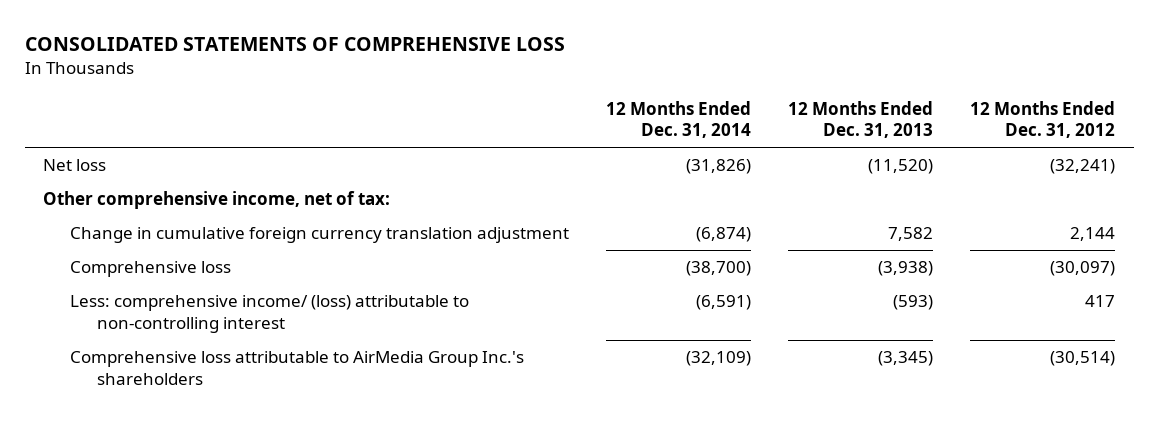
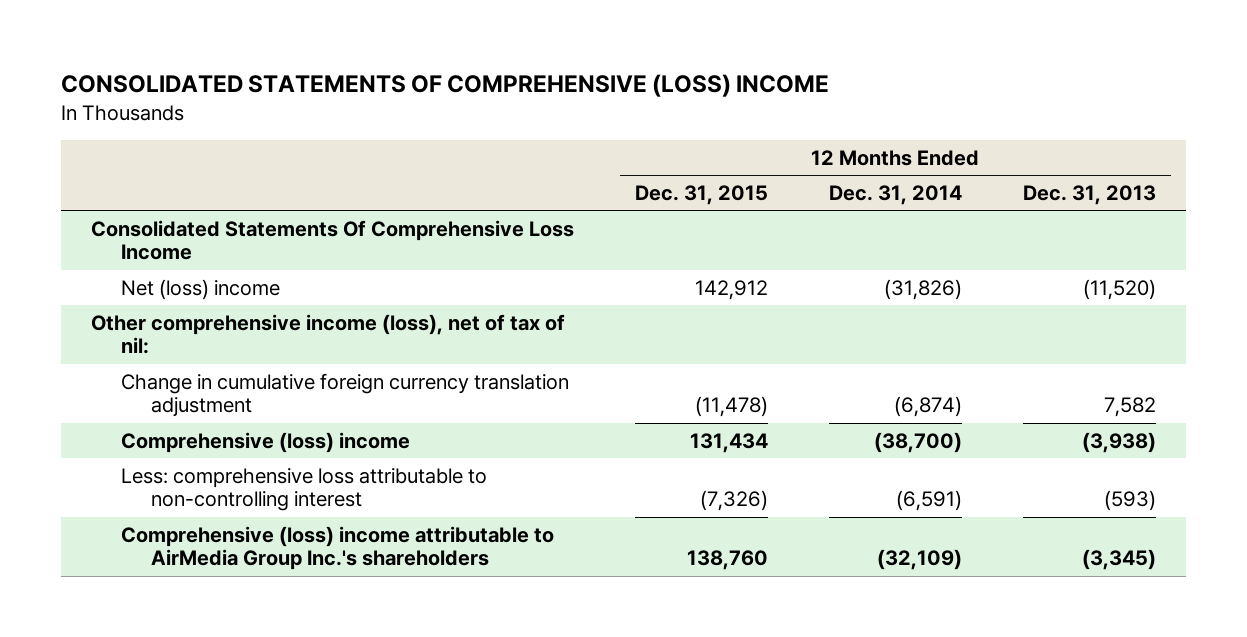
[24,37,565,52] CONSOLIDATED STATEMENTS OF COMPREHENSIVE LOSS -> [60,74,829,98] CONSOLIDATED STATEMENTS OF COMPREHENSIVE (LOSS) INCOME
[970,100,1116,139] 12 Months Ended Dec. 31, 2012 -> none
none -> [635,184,769,205] Dec. 31, 2015
none -> [91,219,575,261] Consolidated Statements Of Comprehensive Loss Income
[43,159,107,172] Net loss -> [120,278,280,300] Net (loss) income
[43,191,391,210] Other comprehensive income, net of tax: -> [91,313,566,355] Other comprehensive income (loss), net of tax of nil:
[70,261,232,278] Comprehensive loss -> [120,431,410,453] Comprehensive (loss) income
[70,295,470,333] Less: comprehensive income/ (loss) attributable to non-controlling interest -> [120,467,487,512] Less: comprehensive loss attributable to non-controlling interest
[70,351,525,385] Comprehensive loss attributable to AirMedia Group Inc.'s shareholders -> [120,525,554,571] Comprehensive (loss) income attributable to AirMedia Group Inc.'s shareholders

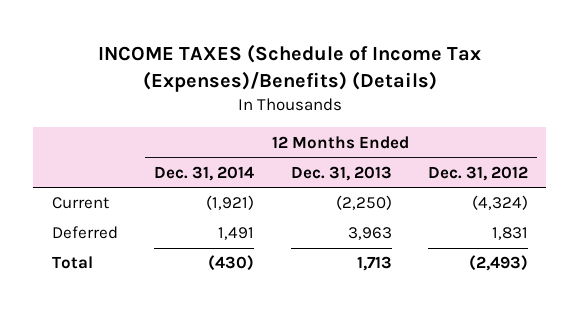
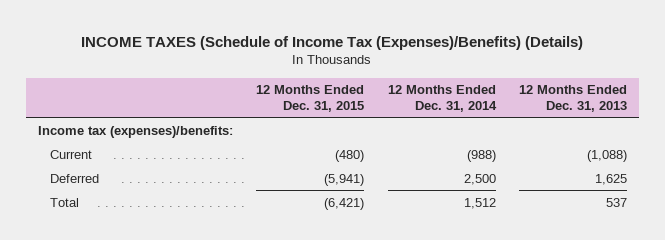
[427,165,528,181] Dec. 31, 2012 -> none
none -> [256,85,365,112] 12 Months Ended Dec. 31, 2015
none -> [37,125,233,138] Income tax (expenses)/benefits:
[206,195,255,211] (1,921) -> [466,149,496,162] (988)
[335,195,392,211] (2,250) -> [586,149,627,162] (1,088)
[218,227,255,241] 1,491 -> [463,173,496,185] 2,500
[347,227,392,241] 3,963 -> [594,173,627,185] 1,625
[208,255,255,272] (430) -> [463,197,496,209] 1,512
[356,256,392,272] 1,713 -> [605,197,627,207] 537

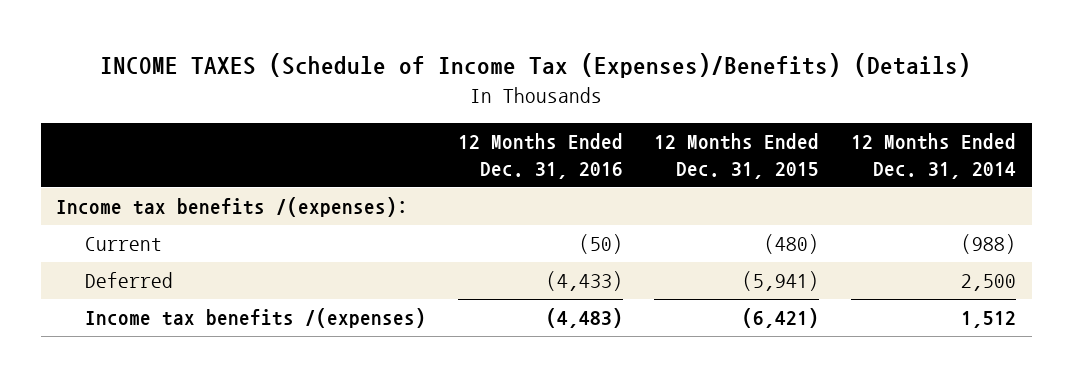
[518,85,627,112] 12 Months Ended Dec. 31, 2013 -> none
none -> [457,133,623,180] 12 Months Ended Dec. 31, 2016
[37,125,233,138] Income tax (expenses)/benefits: -> [56,197,409,218] Income tax benefits /(expenses):
[50,197,80,207] Total -> [85,308,427,329] Income tax benefits /(expenses)

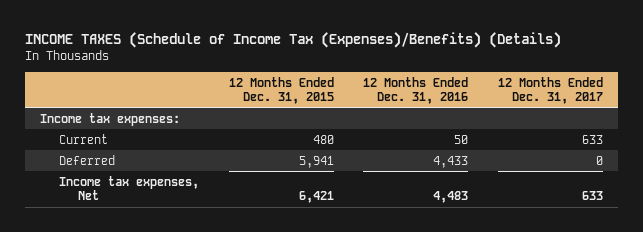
[850,133,1016,180] 12 Months Ended Dec. 31, 2014 -> none
none -> [498,76,604,105] 12 Months Ended Dec. 31, 2017
[56,197,409,218] Income tax benefits /(expenses): -> [39,112,180,126] Income tax expenses:
[578,234,623,255] (50) -> [454,134,469,144] 50
[764,234,820,255] (480) -> [312,134,334,144] 480
[545,271,623,292] (4,433) -> [433,155,469,168] 4,433
[742,271,820,292] (5,941) -> [298,155,334,168] 5,941
[85,308,427,329] Income tax benefits /(expenses) -> [58,175,199,201] Income tax expenses, Net
[545,308,623,329] (4,483) -> [433,191,469,204] 4,483
[742,308,820,329] (6,421) -> [298,191,334,204] 6,421

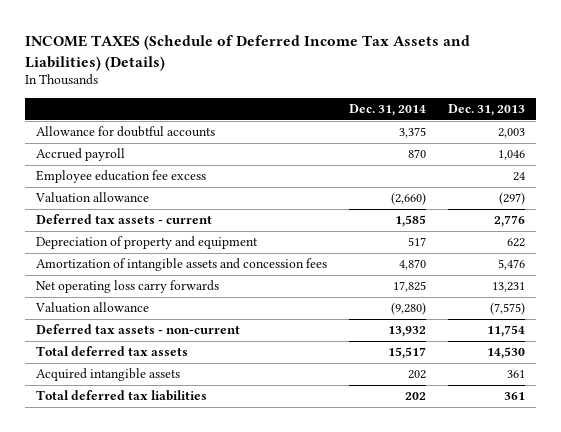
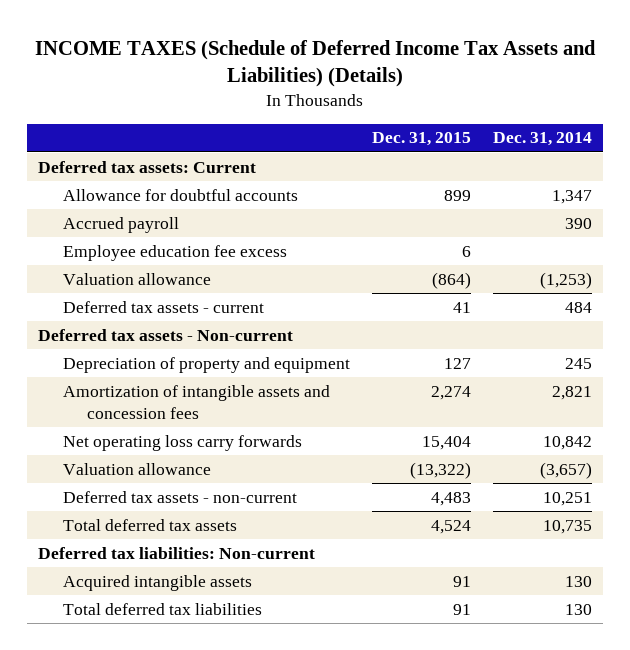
[448,104,526,117] Dec. 31, 2013 -> none
none -> [371,132,471,147] Dec. 31, 2015
none -> [38,160,257,173] Deferred tax assets: Current
[399,127,427,139] 3,375 -> [551,189,592,204] 1,347
[408,149,427,159] 870 -> [564,217,592,229] 390
[391,192,427,206] (2,660) -> [539,271,592,289] (1,253)
[395,215,427,228] 1,585 -> [564,301,592,313] 484
none -> [38,328,294,341] Deferred tax assets - Non-current
[408,237,427,247] 517 -> [564,357,592,369] 245
[399,259,427,271] 4,870 -> [551,385,592,400] 2,821
[393,281,427,293] 17,825 -> [542,435,592,450] 10,842
[391,302,427,316] (9,280) -> [539,461,592,479] (3,657)
[388,326,427,338] 13,932 -> [542,491,592,506] 10,251
[388,347,427,360] 15,517 -> [542,519,592,534] 10,735
none -> [38,546,316,559] Deferred tax liabilities: Non-current
[408,370,427,380] 202 -> [564,575,592,587] 130
[405,392,427,401] 202 -> [564,603,592,615] 130

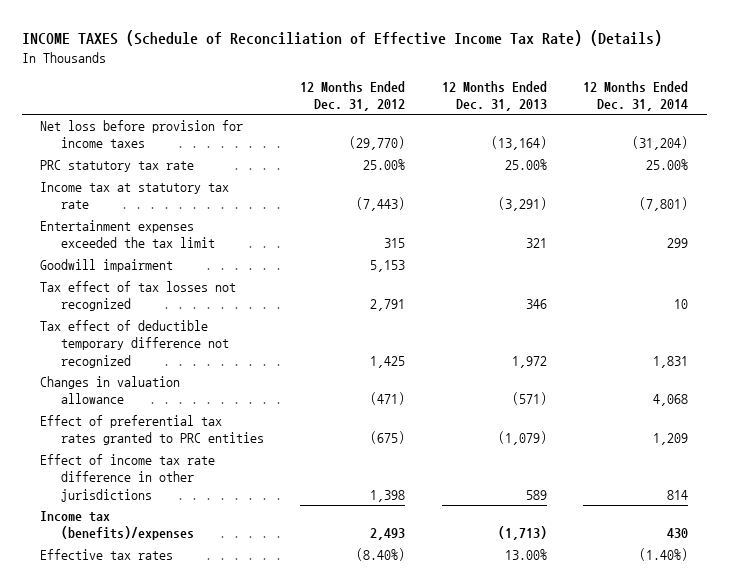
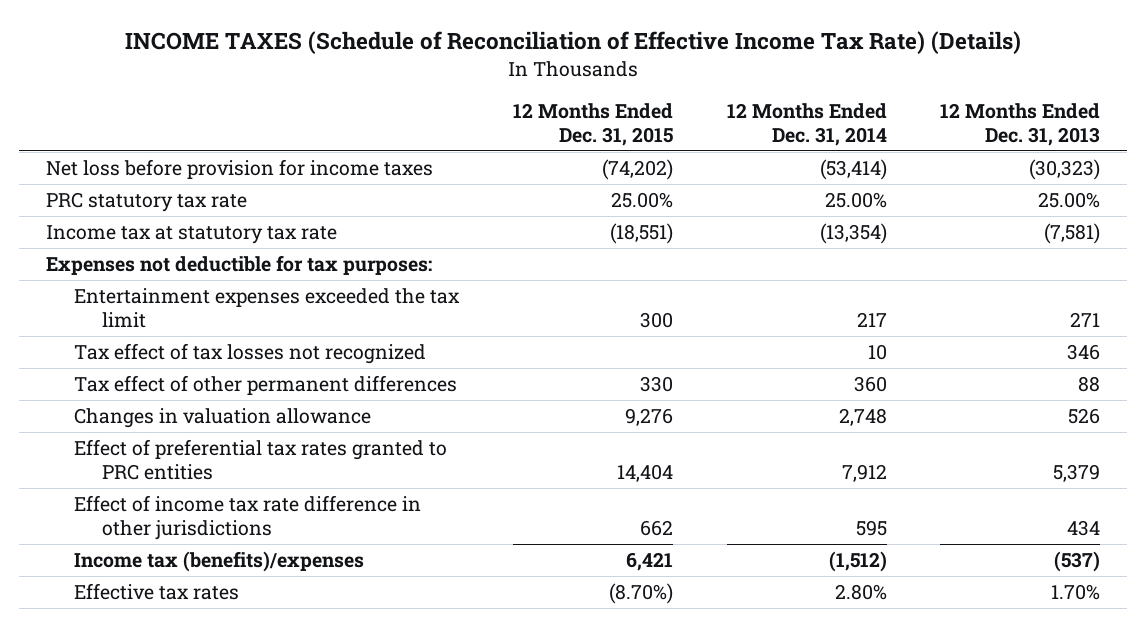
[300,80,406,111] 12 Months Ended Dec. 31, 2012 -> none
none -> [512,103,673,146] 12 Months Ended Dec. 31, 2015
[490,136,547,151] (13,164) -> [1029,159,1101,181] (30,323)
[632,136,689,151] (31,204) -> [819,159,887,181] (53,414)
[40,259,174,273] Goodwill impairment -> none
[497,197,547,212] (3,291) -> [1044,223,1101,245] (7,581)
[639,197,689,212] (7,801) -> [819,223,887,245] (13,354)
none -> [45,255,432,276] Expenses not deductible for tax purposes:
[525,238,547,249] 321 -> [1070,311,1101,327] 271
[667,238,689,249] 299 -> [856,311,887,327] 217
[40,320,229,368] Tax effect of deductible temporary difference not recognized -> [73,375,457,396] Tax effect of other permanent differences
[511,355,547,368] 1,972 -> [1078,376,1101,393] 88
[653,355,689,368] 1,831 -> [853,376,887,393] 360
[511,392,547,406] (571) -> [1068,408,1101,425] 526
[653,394,689,407] 4,068 -> [838,408,887,427] 2,748
[497,431,547,446] (1,079) -> [1053,463,1101,482] 5,379
[653,433,689,446] 1,209 -> [841,463,887,482] 7,912
[525,489,547,500] 589 -> [1067,519,1101,536] 434
[667,489,689,500] 814 -> [855,519,887,536] 595
[497,526,547,541] (1,713) -> [1054,551,1101,573] (537)
[667,528,689,539] 430 -> [828,551,887,573] (1,512)
[504,549,547,561] 13.00% -> [1051,584,1101,601] 1.70%
[639,548,689,562] (1.40%) -> [834,584,887,601] 2.80%

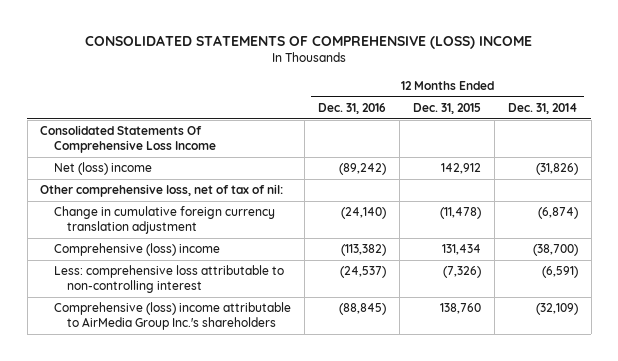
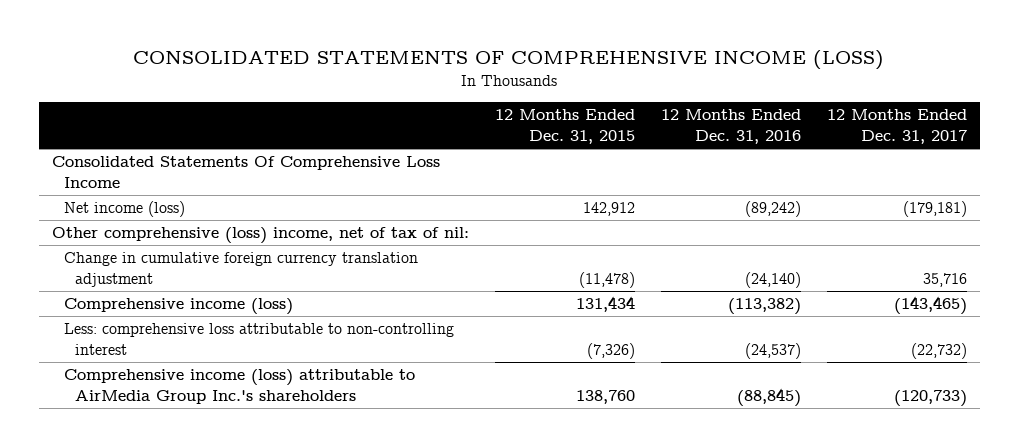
[85,34,533,49] CONSOLIDATED STATEMENTS OF COMPREHENSIVE (LOSS) INCOME -> [133,50,885,71] CONSOLIDATED STATEMENTS OF COMPREHENSIVE INCOME (LOSS)
[507,102,578,114] Dec. 31, 2014 -> none
none -> [826,109,967,145] 12 Months Ended Dec. 31, 2017
[53,162,152,176] Net (loss) income -> [63,201,185,218] Net income (loss)
[40,184,284,198] Other comprehensive loss, net of tax of nil: -> [52,227,470,245] Other comprehensive (loss) income, net of tax of nil:
[53,243,220,257] Comprehensive (loss) income -> [63,298,293,316] Comprehensive income (loss)
[53,302,291,330] Comprehensive (loss) income attributable to AirMedia Group Inc.'s shareholders -> [63,369,415,405] Comprehensive income (loss) attributable to AirMedia Group Inc.'s shareholders

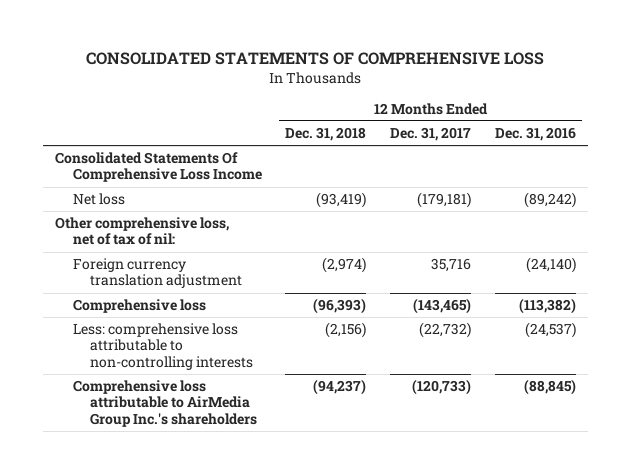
[133,50,885,71] CONSOLIDATED STATEMENTS OF COMPREHENSIVE INCOME (LOSS) -> [86,52,545,66] CONSOLIDATED STATEMENTS OF COMPREHENSIVE LOSS
[494,109,635,145] 12 Months Ended Dec. 31, 2015 -> none
none -> [285,126,367,141] Dec. 31, 2018
[63,201,185,218] Net income (loss) -> [72,193,125,206] Net loss
[52,227,470,245] Other comprehensive (loss) income, net of tax of nil: -> [54,217,229,246] Other comprehensive loss, net of tax of nil:
[63,252,418,288] Change in cumulative foreign currency translation adjustment -> [72,258,243,289] Foreign currency translation adjustment
[63,298,293,316] Comprehensive income (loss) -> [72,299,206,314] Comprehensive loss
[63,323,454,356] Less: comprehensive loss attributable to non-controlling interest -> [72,323,254,370] Less: comprehensive loss attributable to non-controlling interests
[63,369,415,405] Comprehensive income (loss) attributable to AirMedia Group Inc.'s shareholders -> [72,380,258,427] Comprehensive loss attributable to AirMedia Group Inc.'s shareholders

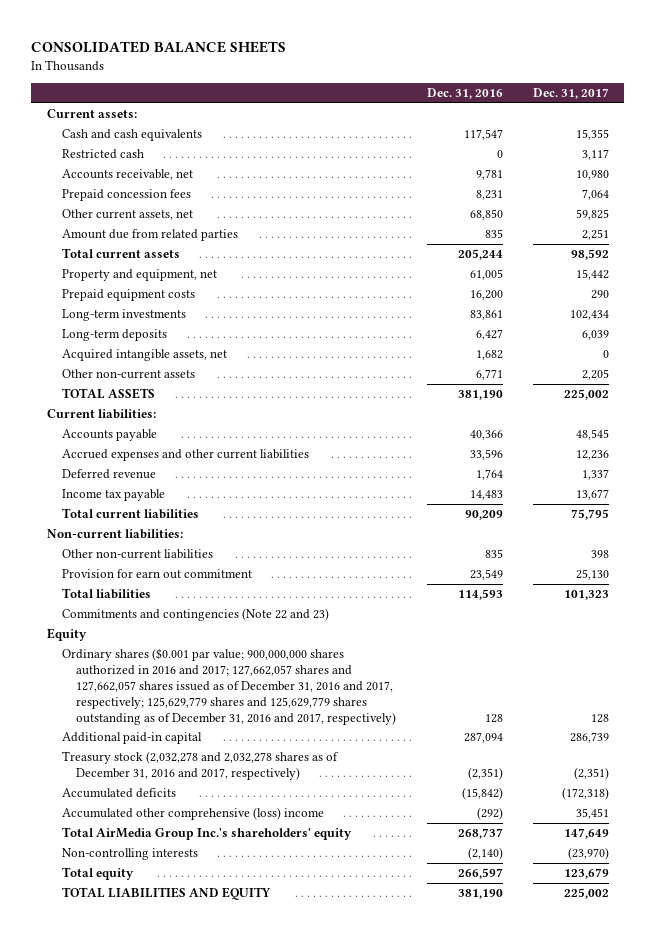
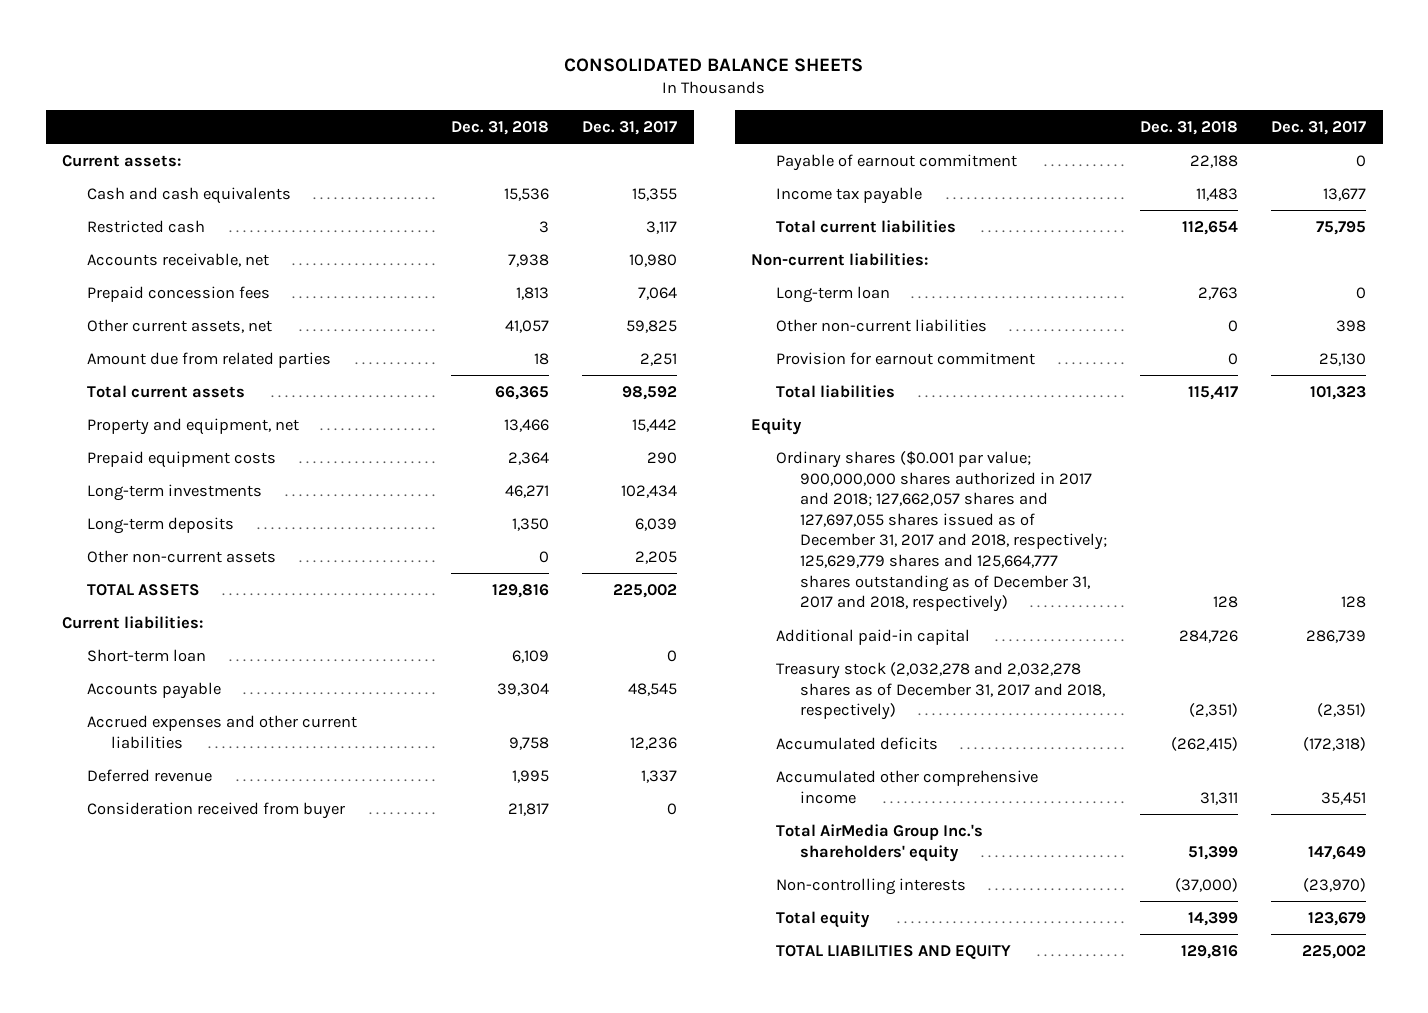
[426,88,503,100] Dec. 31, 2016 -> none
none -> [451,120,550,135] Dec. 31, 2018
[61,349,227,362] Acquired intangible assets, net -> none
none -> [86,648,206,662] Short-term loan
none -> [86,801,345,819] Consideration received from buyer
none -> [775,153,1017,171] Payable of earnout commitment
none -> [775,285,890,303] Long-term loan
[61,569,252,580] Provision for earn out commitment -> [775,351,1035,365] Provision for earnout commitment
[61,608,329,622] Commitments and contingencies (Note 22 and 23) -> none
[61,648,397,725] Ordinary shares ($0.001 par value; 900,000,000 shares authorized in 2016 and 2017; 127,662,057 shares and 127,662,057 shares issued as of December 31, 2016 and 2017, respectively; 125,629,779 shares and 125,629,779 shares outstanding as of December 31, 2016 and 2017, respectively) -> [775,450,1108,613] Ordinary shares ($0.001 par value; 900,000,000 shares authorized in 2017 and 2018; 127,662,057 shares and 127,697,055 shares issued as of December 31, 2017 and 2018, respectively; 125,629,779 shares and 125,664,777 shares outstanding as of December 31, 2017 and 2018, respectively)
[61,751,339,781] Treasury stock (2,032,278 and 2,032,278 shares as of December 31, 2016 and 2017, respectively) -> [775,661,1106,721] Treasury stock (2,032,278 and 2,032,278 shares as of December 31, 2017 and 2018, respectively)
[61,807,324,821] Accumulated other comprehensive (loss) income -> [775,769,1038,804] Accumulated other comprehensive income

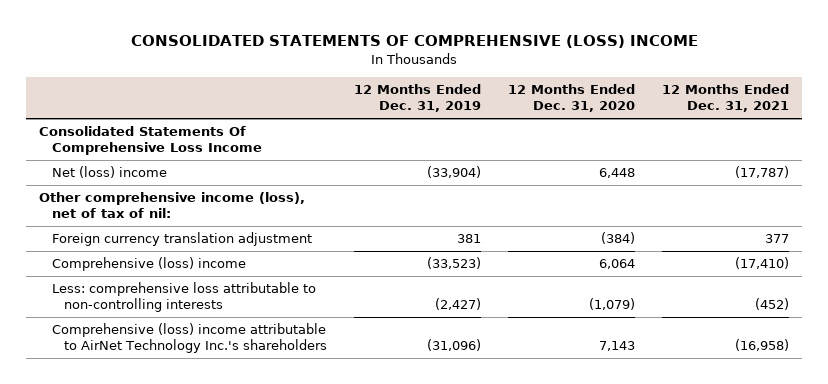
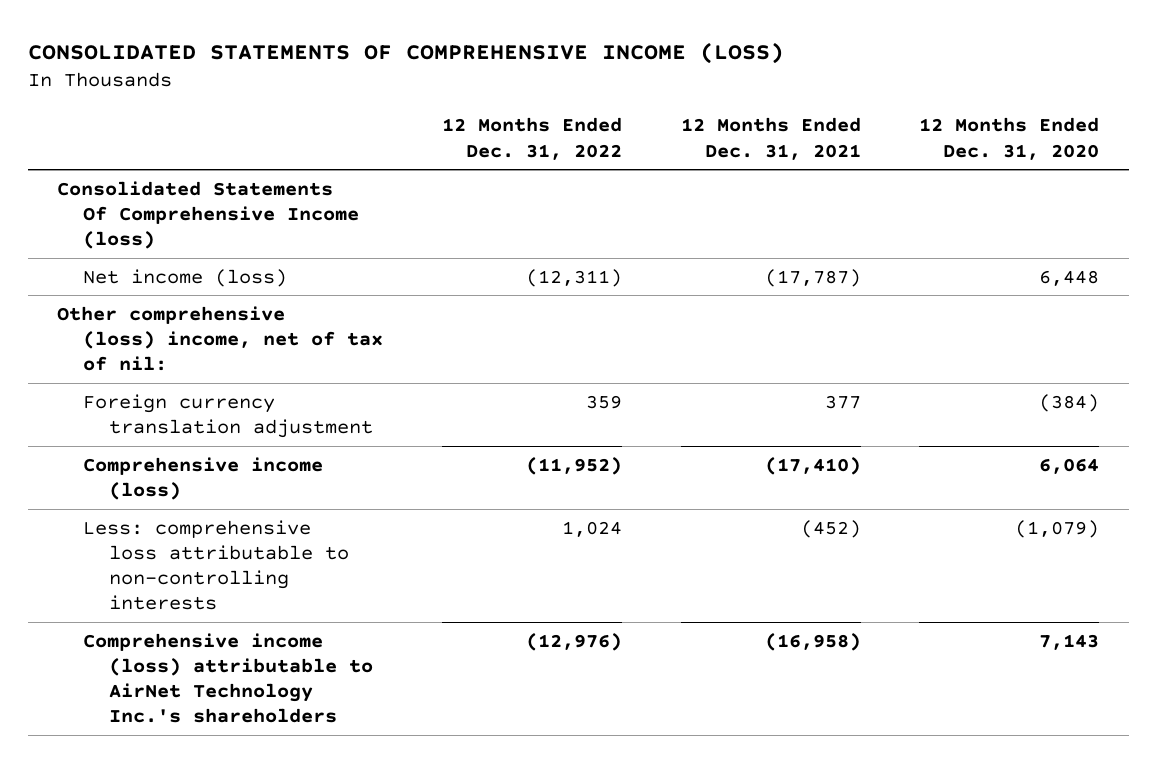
[130,35,698,49] CONSOLIDATED STATEMENTS OF COMPREHENSIVE (LOSS) INCOME -> [27,42,784,65] CONSOLIDATED STATEMENTS OF COMPREHENSIVE INCOME (LOSS)
[353,84,481,113] 12 Months Ended Dec. 31, 2019 -> none
none -> [441,117,622,160] 12 Months Ended Dec. 31, 2022
[39,126,262,156] Consolidated Statements Of Comprehensive Loss Income -> [56,180,359,249] Consolidated Statements Of Comprehensive Income (loss)
[51,166,167,179] Net (loss) income -> [82,268,287,287] Net income (loss)
[39,192,306,219] Other comprehensive income (loss), net of tax of nil: -> [56,305,383,371] Other comprehensive (loss) income, net of tax of nil:
[51,257,246,272] Comprehensive (loss) income -> [82,456,323,500] Comprehensive income (loss)
[51,323,327,354] Comprehensive (loss) income attributable to AirNet Technology Inc.'s shareholders -> [82,632,373,724] Comprehensive income (loss) attributable to AirNet Technology Inc.'s shareholders

